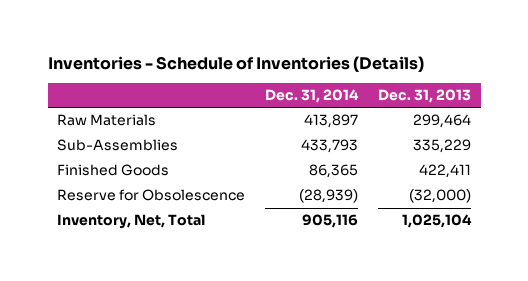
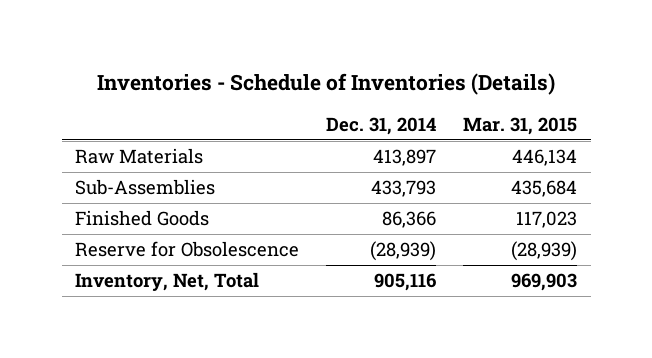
[377,89,471,104] Dec. 31, 2013 -> none
none -> [463,116,578,135] Mar. 31, 2015
[309,164,359,179] 86,365 -> [382,211,437,229] 86,366

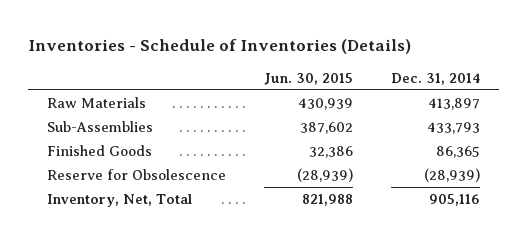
[463,116,578,135] Mar. 31, 2015 -> none
none -> [263,72,353,85] Jun. 30, 2015
[382,211,437,229] 86,366 -> [435,146,480,159] 86,365

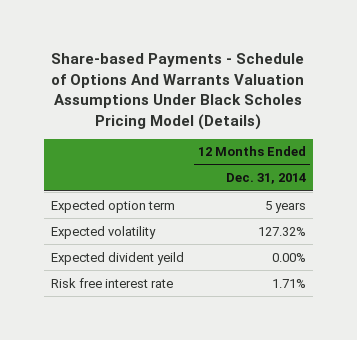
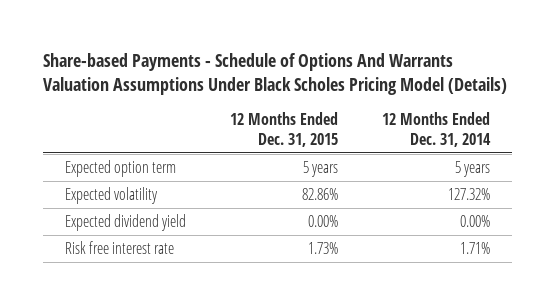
none -> [230,112,339,147] 12 Months Ended Dec. 31, 2015
[50,251,184,265] Expected divident yeild -> [65,213,187,231] Expected dividend yield

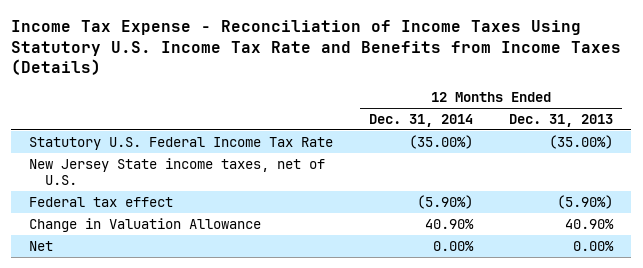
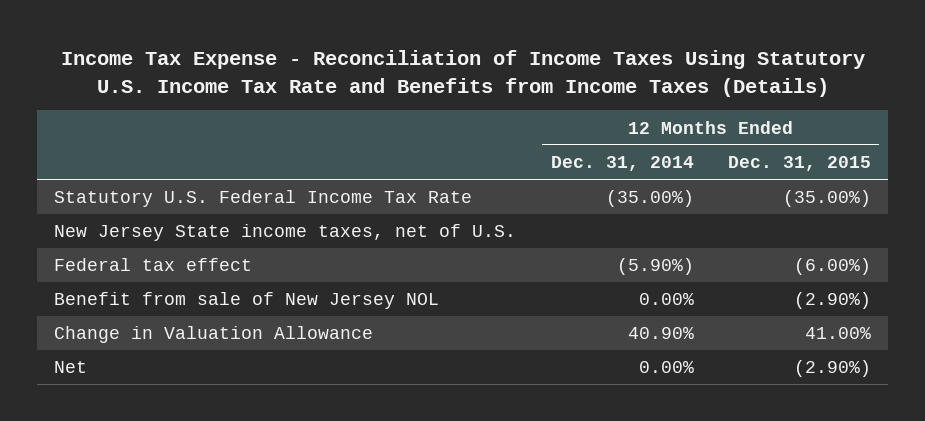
[509,113,614,127] Dec. 31, 2013 -> none
none -> [727,155,871,171] Dec. 31, 2015
none -> [54,292,440,310] Benefit from sale of New Jersey NOL

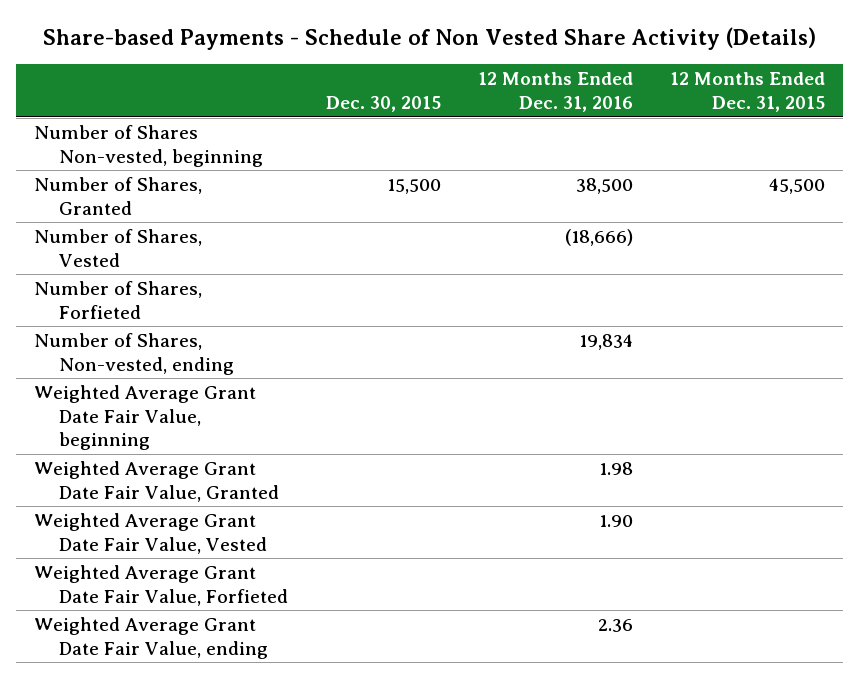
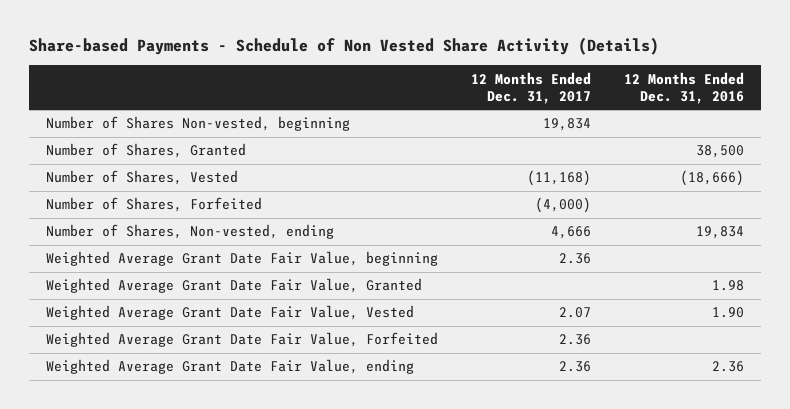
[325,96,441,113] Dec. 30, 2015 -> none
[669,72,825,113] 12 Months Ended Dec. 31, 2015 -> none
none -> [471,71,592,104] 12 Months Ended Dec. 31, 2017
[34,280,203,319] Number of Shares, Forfieted -> [45,197,262,213] Number of Shares, Forfeited
[34,564,289,606] Weighted Average Grant Date Fair Value, Forfieted -> [45,332,438,348] Weighted Average Grant Date Fair Value, Forfeited

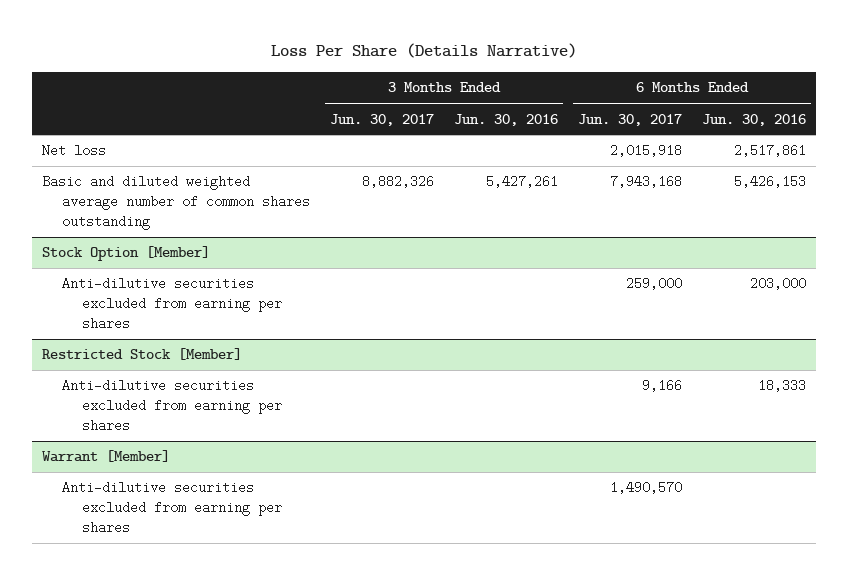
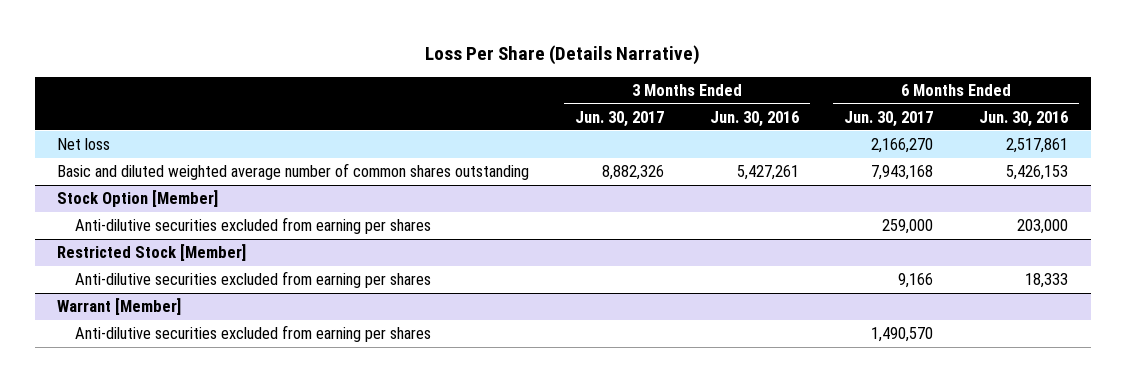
[610,144,683,158] 2,015,918 -> [871,138,934,154] 2,166,270

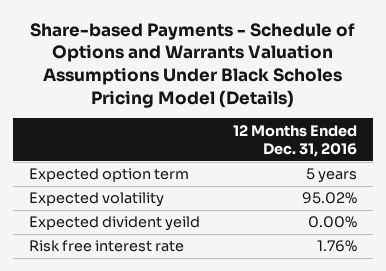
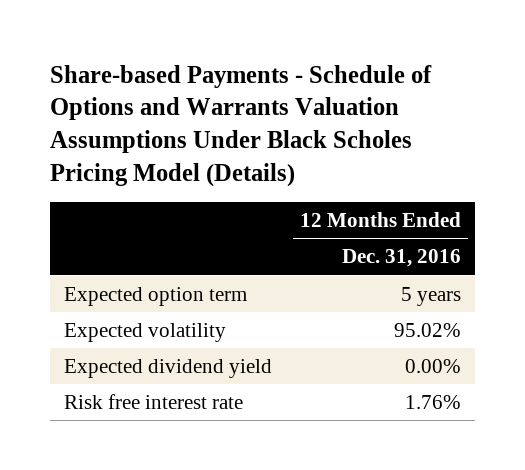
[29,216,201,232] Expected divident yeild -> [64,358,273,378] Expected dividend yield

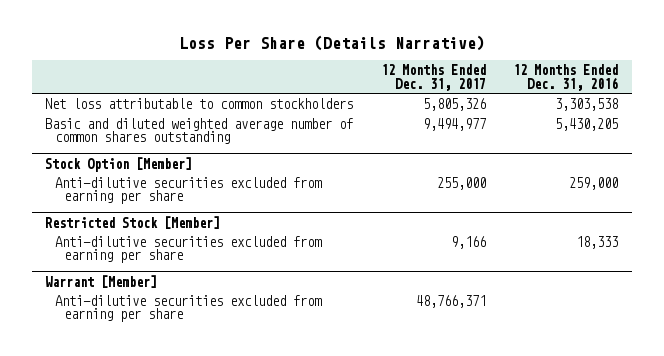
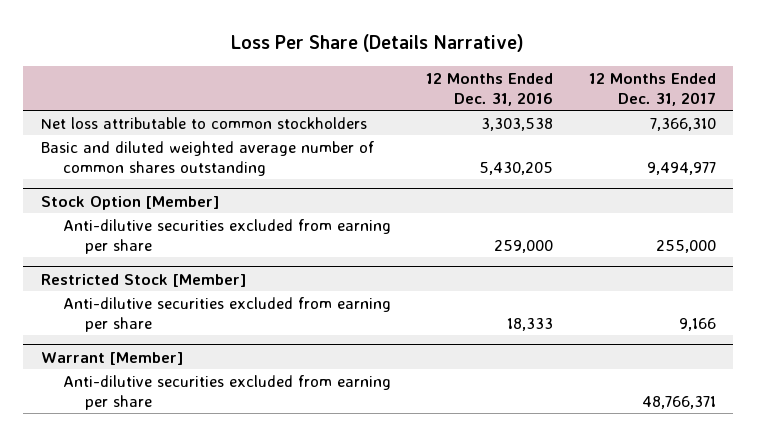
[422,97,486,111] 5,805,326 -> [649,117,716,131] 7,366,310

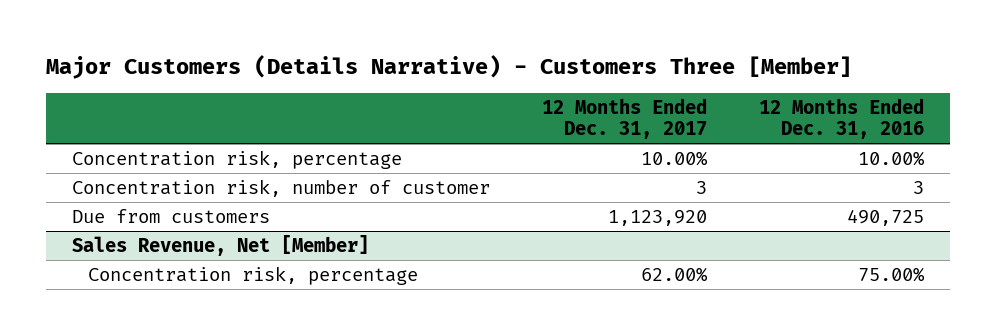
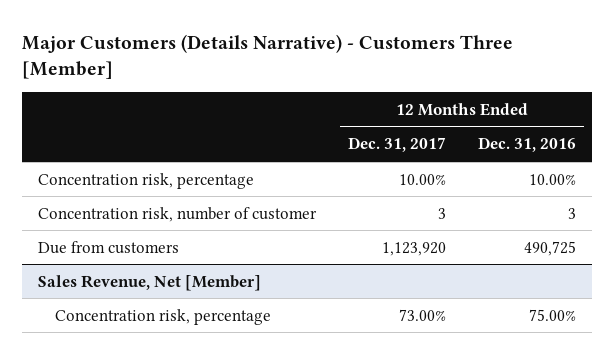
[640,266,708,282] 62.00% -> [398,308,446,321] 73.00%

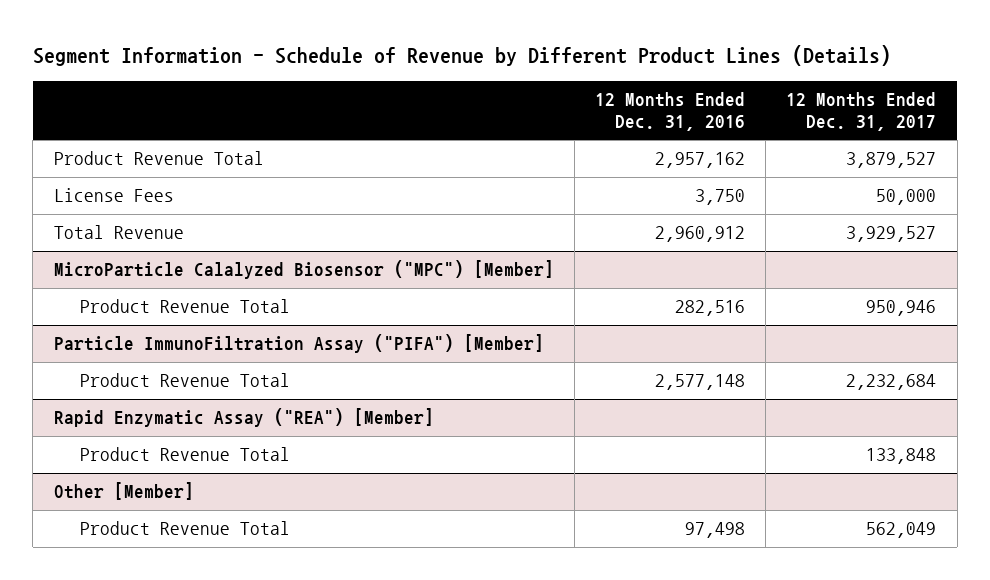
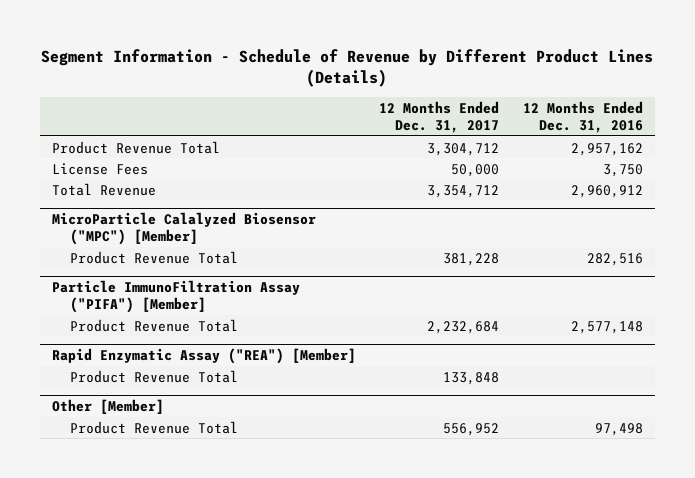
[846,152,937,169] 3,879,527 -> [427,142,500,156] 3,304,712
[846,226,937,243] 3,929,527 -> [427,184,500,198] 3,354,712
[866,300,937,317] 950,946 -> [443,252,500,266] 381,228
[866,522,937,539] 562,049 -> [443,422,500,436] 556,952

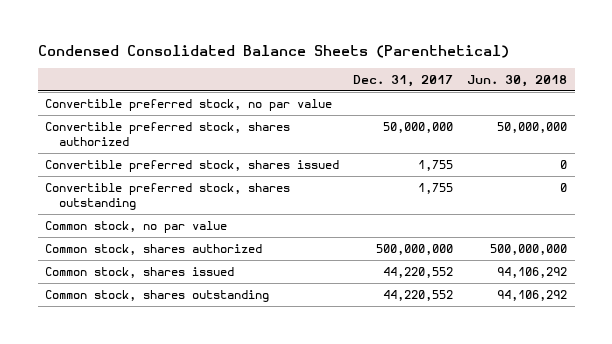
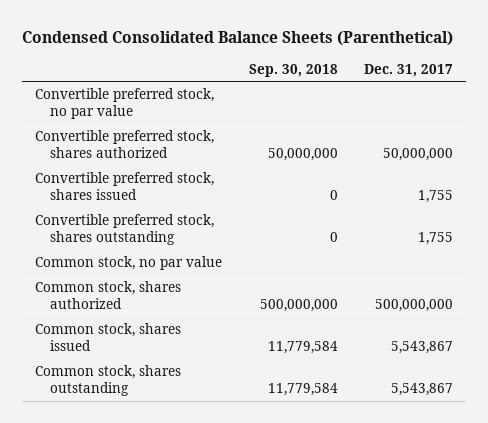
[467,74,568,87] Jun. 30, 2018 -> none
none -> [248,63,338,77] Sep. 30, 2018
[383,267,454,279] 44,220,552 -> [390,341,453,355] 5,543,867
[383,290,454,302] 44,220,552 -> [390,383,453,397] 5,543,867

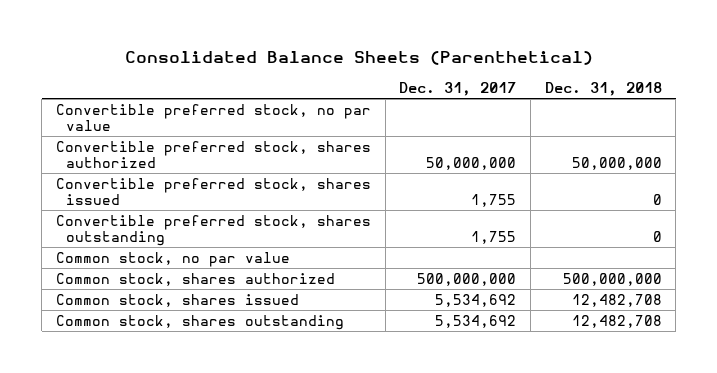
[22,31,454,47] Condensed Consolidated Balance Sheets (Parenthetical) -> [124,51,593,66] Consolidated Balance Sheets (Parenthetical)
[248,63,338,77] Sep. 30, 2018 -> none
none -> [544,82,662,97] Dec. 31, 2018
[390,341,453,355] 5,543,867 -> [435,293,517,307] 5,534,692
[390,383,453,397] 5,543,867 -> [435,314,517,328] 5,534,692

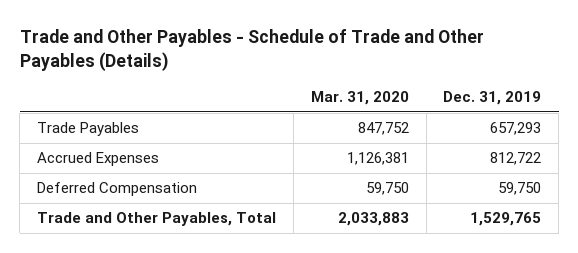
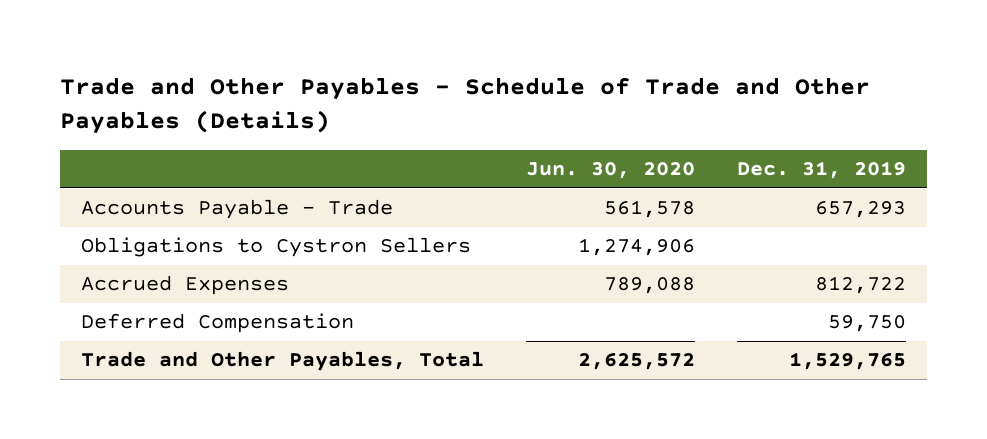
[310,91,409,106] Mar. 31, 2020 -> none
none -> [525,162,695,180] Jun. 30, 2020
[37,122,140,137] Trade Payables -> [81,199,394,220] Accounts Payable - Trade
none -> [81,237,472,258] Obligations to Cystron Sellers

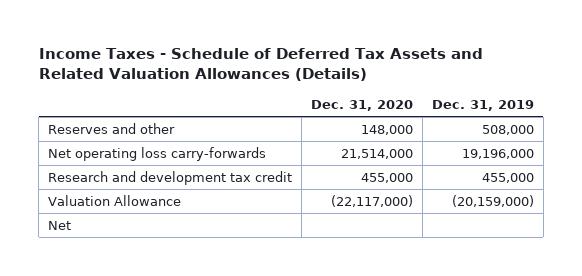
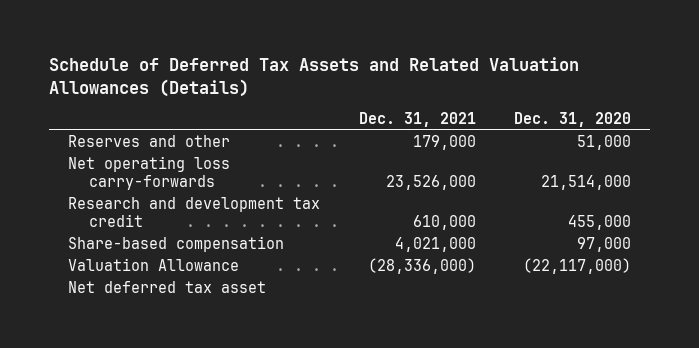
[38,47,483,82] Income Taxes - Schedule of Deferred Tax Assets and Related Valuation Allowances (Details) -> [49,57,580,97] Schedule of Deferred Tax Assets and Related Valuation Allowances (Details)
[431,99,534,111] Dec. 31, 2019 -> none
none -> [358,112,476,128] Dec. 31, 2021
[361,124,414,135] 148,000 -> [576,135,631,151] 51,000
none -> [68,236,285,253] Share-based compensation
[48,220,72,230] Net -> [68,281,267,294] Net deferred tax asset

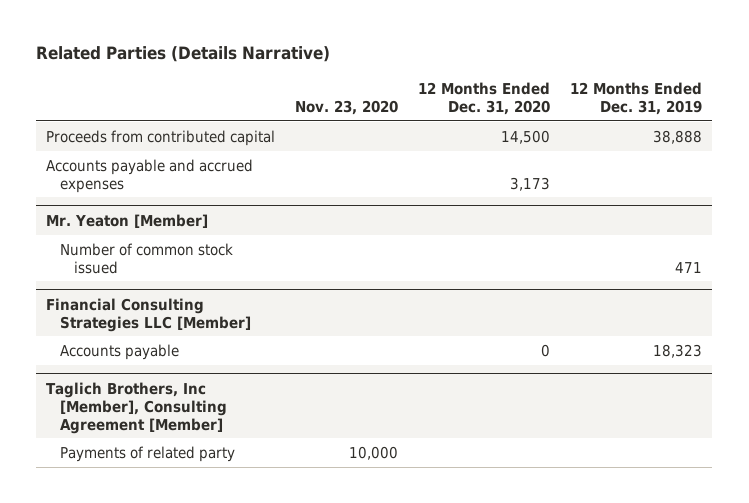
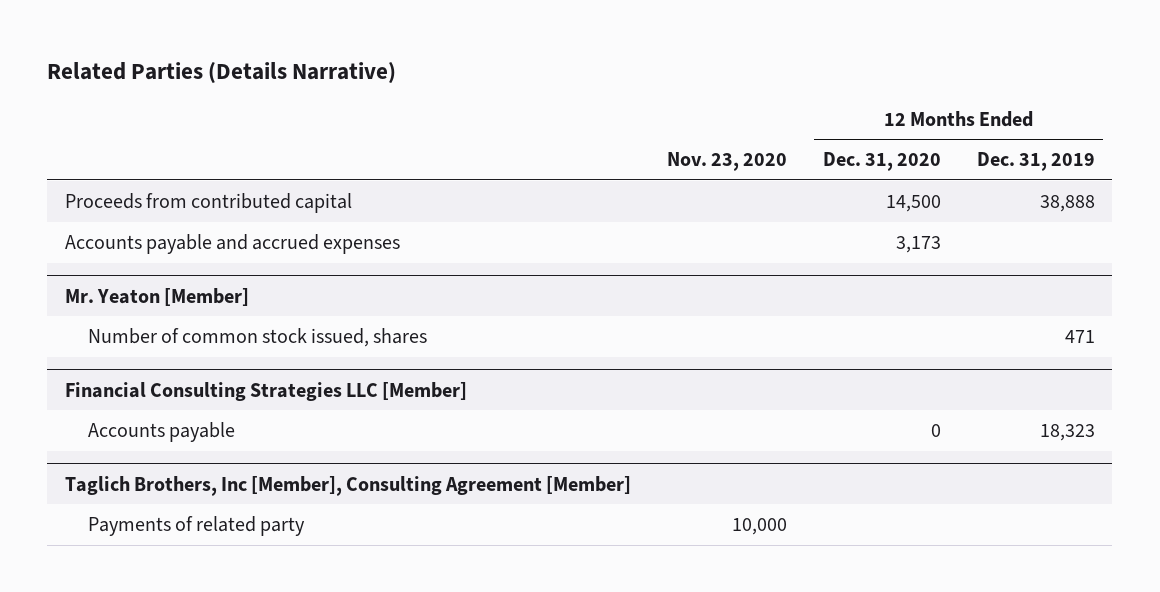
[59,242,233,274] Number of common stock issued -> [87,327,427,347] Number of common stock issued, shares

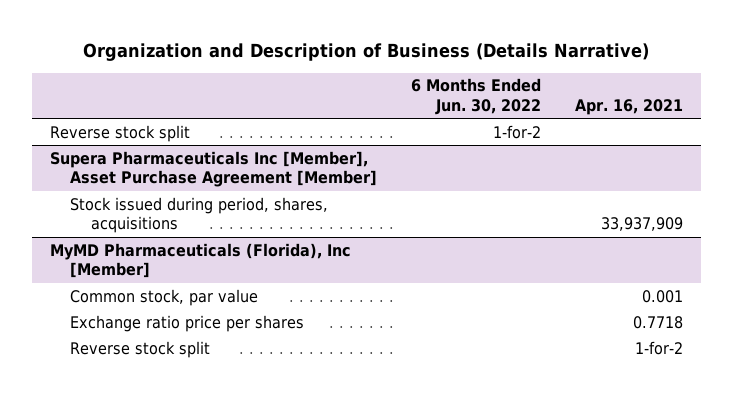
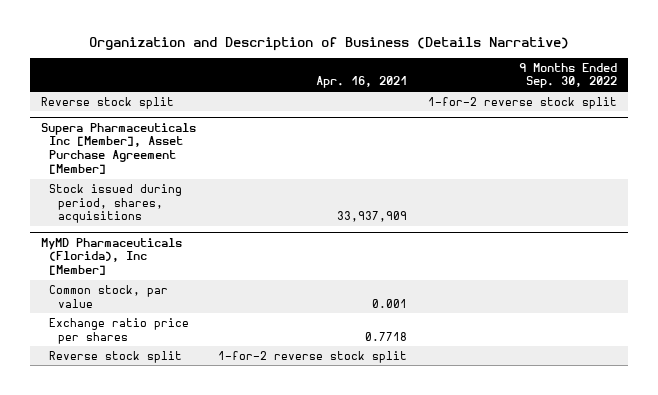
[411,78,542,115] 6 Months Ended Jun. 30, 2022 -> none
none -> [519,62,618,89] 9 Months Ended Sep. 30, 2022
[635,340,684,355] 1-for-2 -> [217,350,407,363] 1-for-2 reverse stock split

